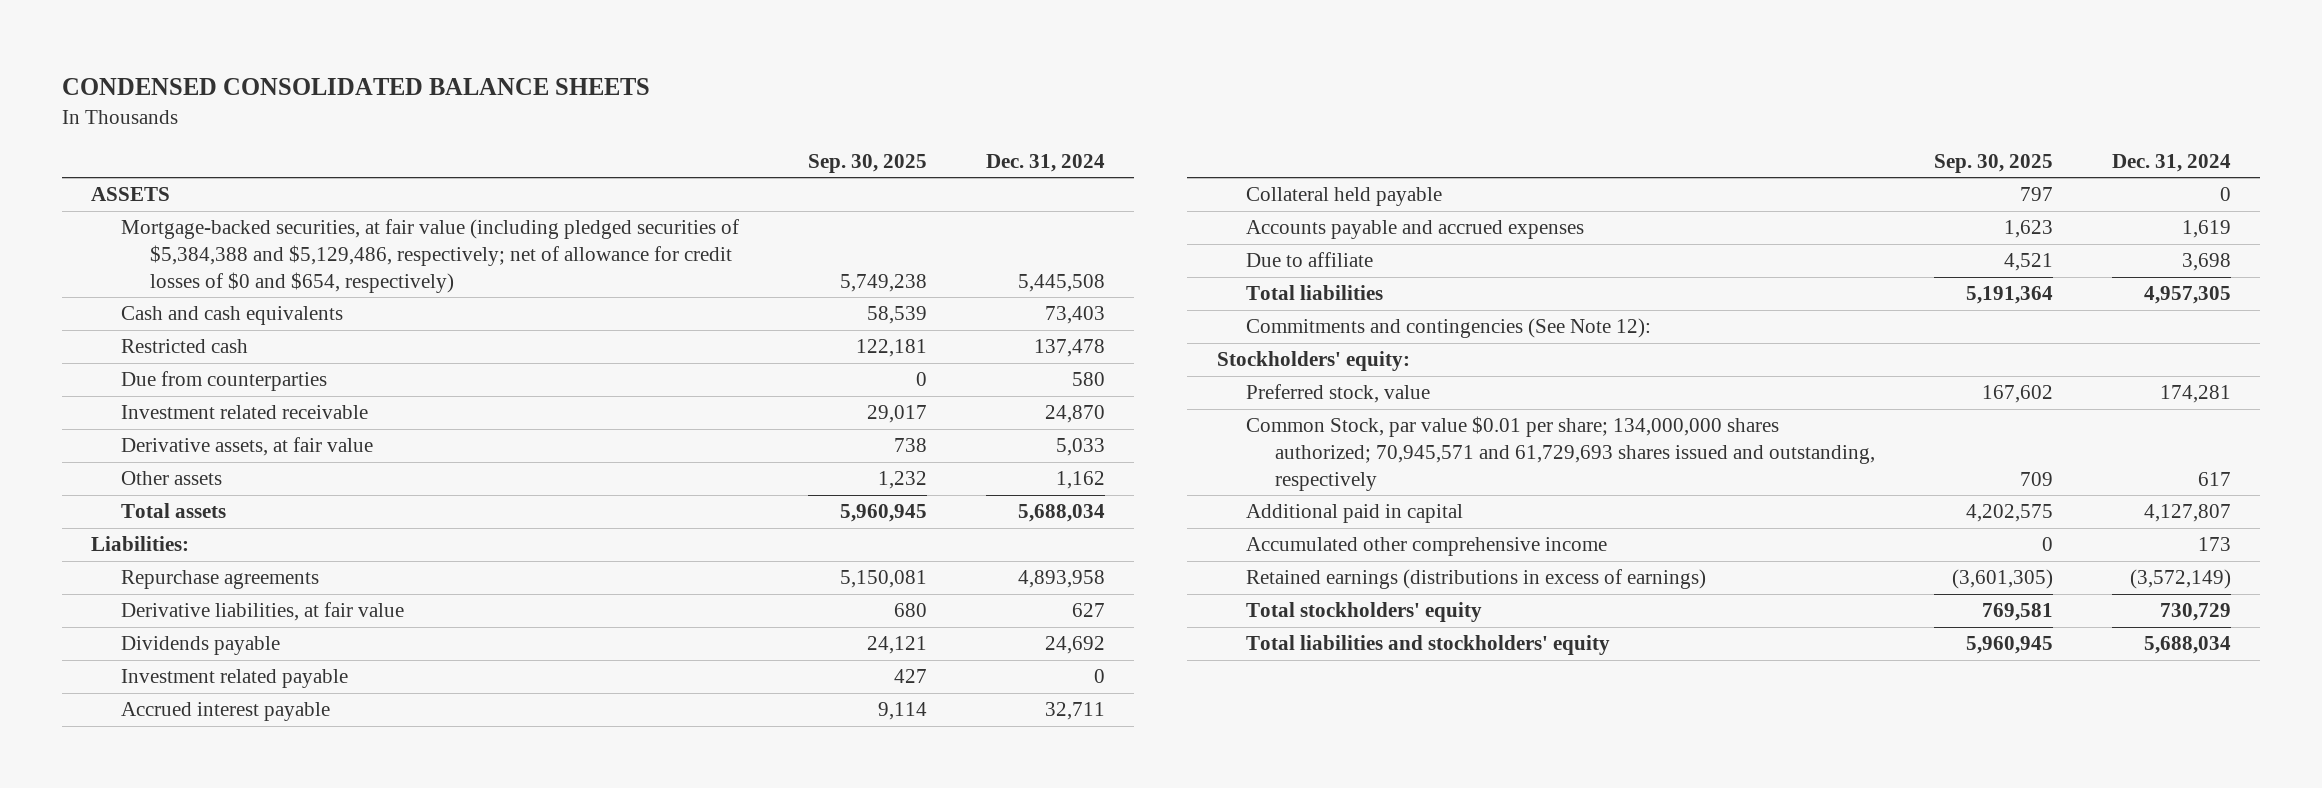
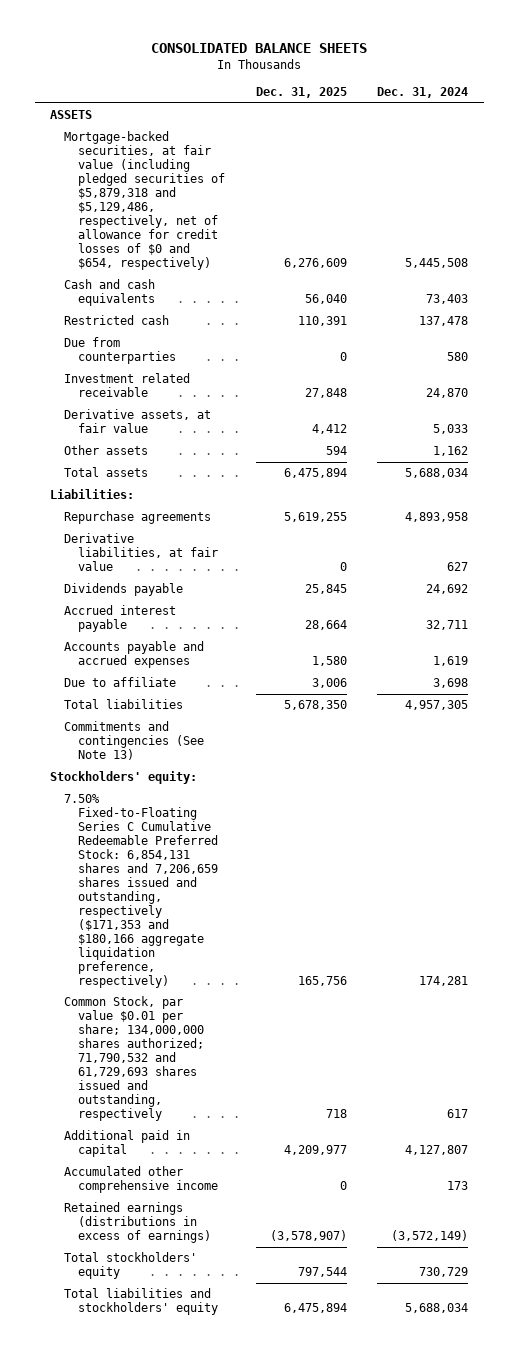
[61,77,650,95] CONDENSED CONSOLIDATED BALANCE SHEETS -> [151,42,368,53] CONSOLIDATED BALANCE SHEETS
[808,153,928,173] Sep. 30, 2025 -> none
none -> [255,86,347,98] Dec. 31, 2025
[120,219,739,293] Mortgage-backed securities, at fair value (including pledged securities of $5,384,388 and $5,129,486, respectively; net of allowance for credit losses of $0 and $654, respectively) -> [63,131,225,270] Mortgage-backed securities, at fair value (including pledged securities of $5,879,318 and $5,129,486, respectively, net of allowance for credit losses of $0 and $654, respectively)
[120,669,348,689] Investment related payable -> none
[1246,187,1443,207] Collateral held payable -> none
[1246,318,1652,339] Commitments and contingencies (See Note 12): -> [63,721,204,761] Commitments and contingencies (See Note 13)
[1246,384,1431,404] Preferred stock, value -> [63,794,218,988] 7.50% Fixed-to-Floating Series C Cumulative Redeemable Preferred Stock: 6,854,131 shares and 7,206,659 shares issued and outstanding, respectively ($171,353 and $180,166 aggregate liquidation preference, respectively)
[1246,416,1876,491] Common Stock, par value $0.01 per share; 134,000,000 shares authorized; 70,945,571 and 61,729,693 shares issued and outstanding, respectively -> [63,996,204,1121] Common Stock, par value $0.01 per share; 134,000,000 shares authorized; 71,790,532 and 61,729,693 shares issued and outstanding, respectively

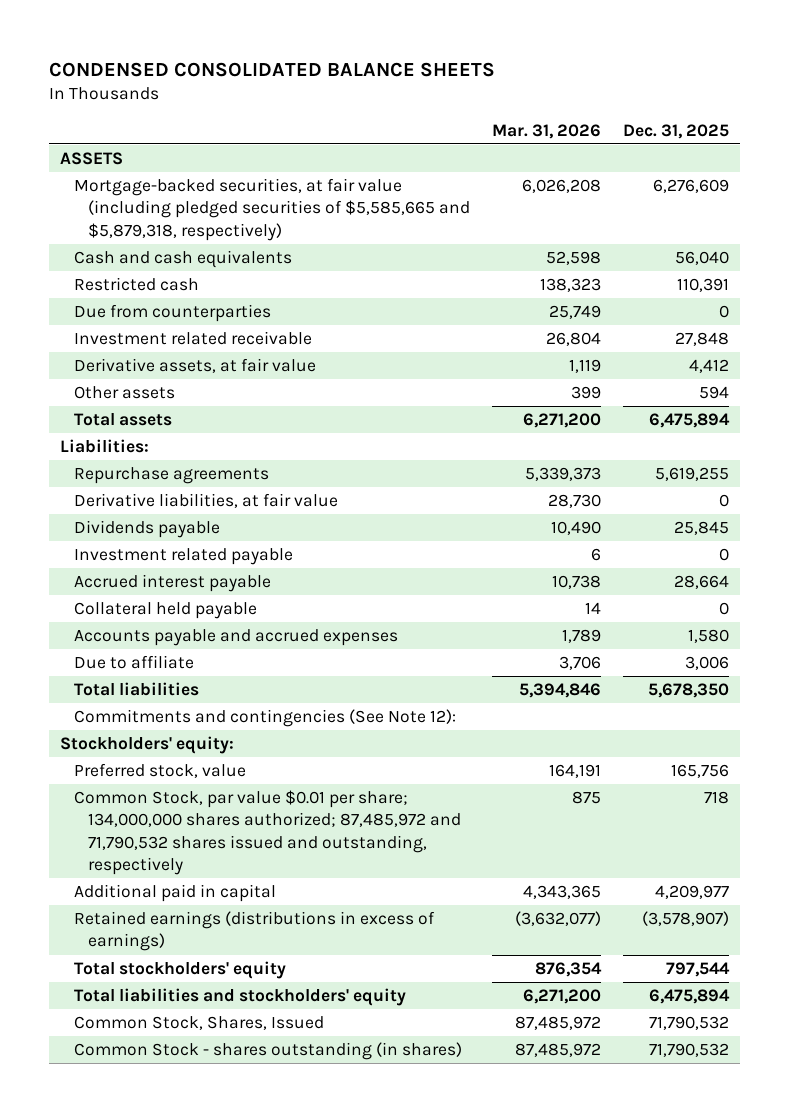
[151,42,368,53] CONSOLIDATED BALANCE SHEETS -> [48,61,495,77] CONDENSED CONSOLIDATED BALANCE SHEETS
[377,86,469,98] Dec. 31, 2024 -> none
none -> [492,123,602,139] Mar. 31, 2026
[63,131,225,270] Mortgage-backed securities, at fair value (including pledged securities of $5,879,318 and $5,129,486, respectively, net of allowance for credit losses of $0 and $654, respectively) -> [73,178,470,241] Mortgage-backed securities, at fair value (including pledged securities of $5,585,665 and $5,879,318, respectively)
none -> [73,548,293,566] Investment related payable
none -> [73,602,257,620] Collateral held payable
[63,721,204,761] Commitments and contingencies (See Note 13) -> [73,709,456,728] Commitments and contingencies (See Note 12):
[63,794,218,988] 7.50% Fixed-to-Floating Series C Cumulative Redeemable Preferred Stock: 6,854,131 shares and 7,206,659 shares issued and outstanding, respectively ($171,353 and $180,166 aggregate liquidation preference, respectively) -> [73,763,246,779] Preferred stock, value
[63,996,204,1121] Common Stock, par value $0.01 per share; 134,000,000 shares authorized; 71,790,532 and 61,729,693 shares issued and outstanding, respectively -> [73,790,461,875] Common Stock, par value $0.01 per share; 134,000,000 shares authorized; 87,485,972 and 71,790,532 shares issued and outstanding, respectively
[63,1166,218,1194] Accumulated other comprehensive income -> none
none -> [73,1016,324,1031] Common Stock, Shares, Issued
none -> [73,1042,462,1061] Common Stock - shares outstanding (in shares)

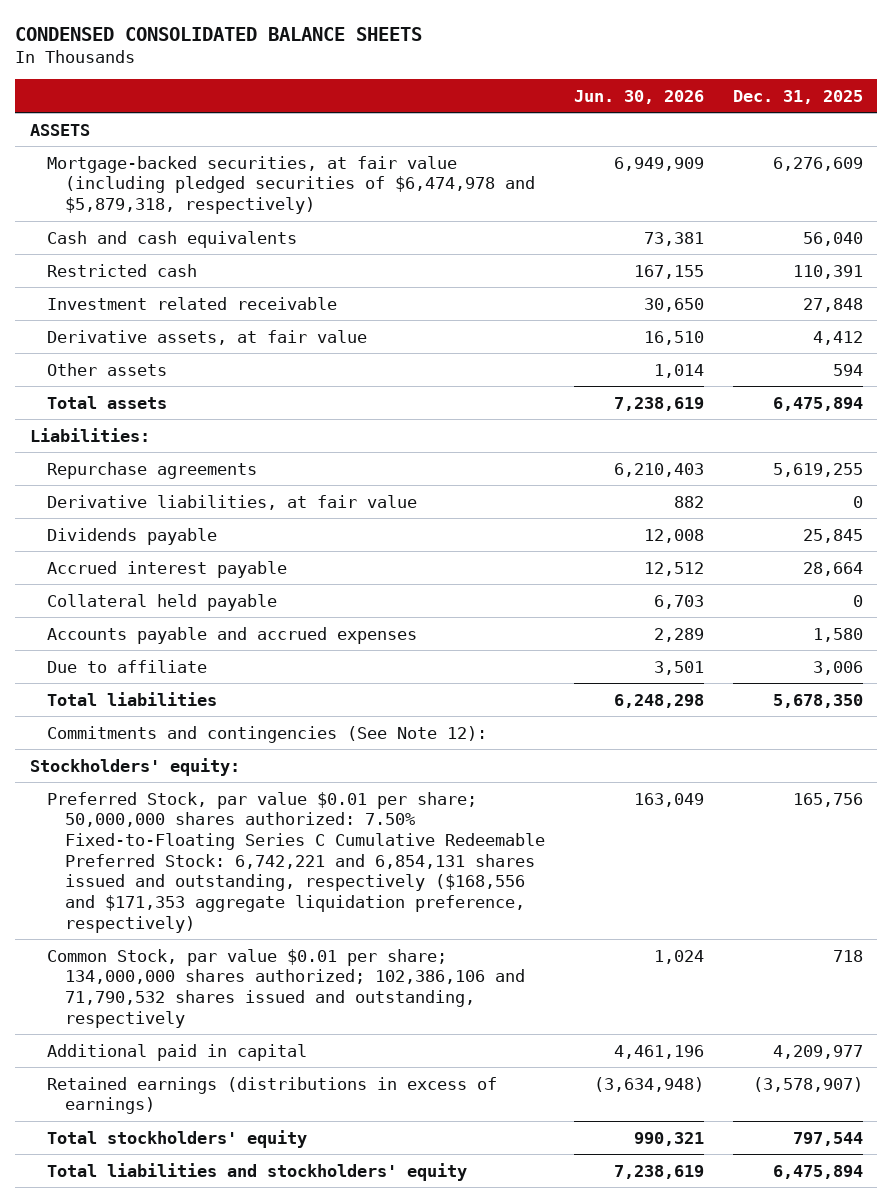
[492,123,602,139] Mar. 31, 2026 -> none
none -> [573,89,704,104] Jun. 30, 2026
[73,178,470,241] Mortgage-backed securities, at fair value (including pledged securities of $5,585,665 and $5,879,318, respectively) -> [47,155,536,214] Mortgage-backed securities, at fair value (including pledged securities of $6,474,978 and $5,879,318, respectively)
[73,304,271,323] Due from counterparties -> none
[73,548,293,566] Investment related payable -> none
[73,763,246,779] Preferred stock, value -> [47,791,546,933] Preferred Stock, par value $0.01 per share; 50,000,000 shares authorized: 7.50% Fixed-to-Floating Series C Cumulative Redeemable Preferred Stock: 6,742,221 and 6,854,131 shares issued and outstanding, respectively ($168,556 and $171,353 aggregate liquidation preference, respectively)
[73,790,461,875] Common Stock, par value $0.01 per share; 134,000,000 shares authorized; 87,485,972 and 71,790,532 shares issued and outstanding, respectively -> [47,948,526,1028] Common Stock, par value $0.01 per share; 134,000,000 shares authorized; 102,386,106 and 71,790,532 shares issued and outstanding, respectively
[73,1016,324,1031] Common Stock, Shares, Issued -> none
[73,1042,462,1061] Common Stock - shares outstanding (in shares) -> none

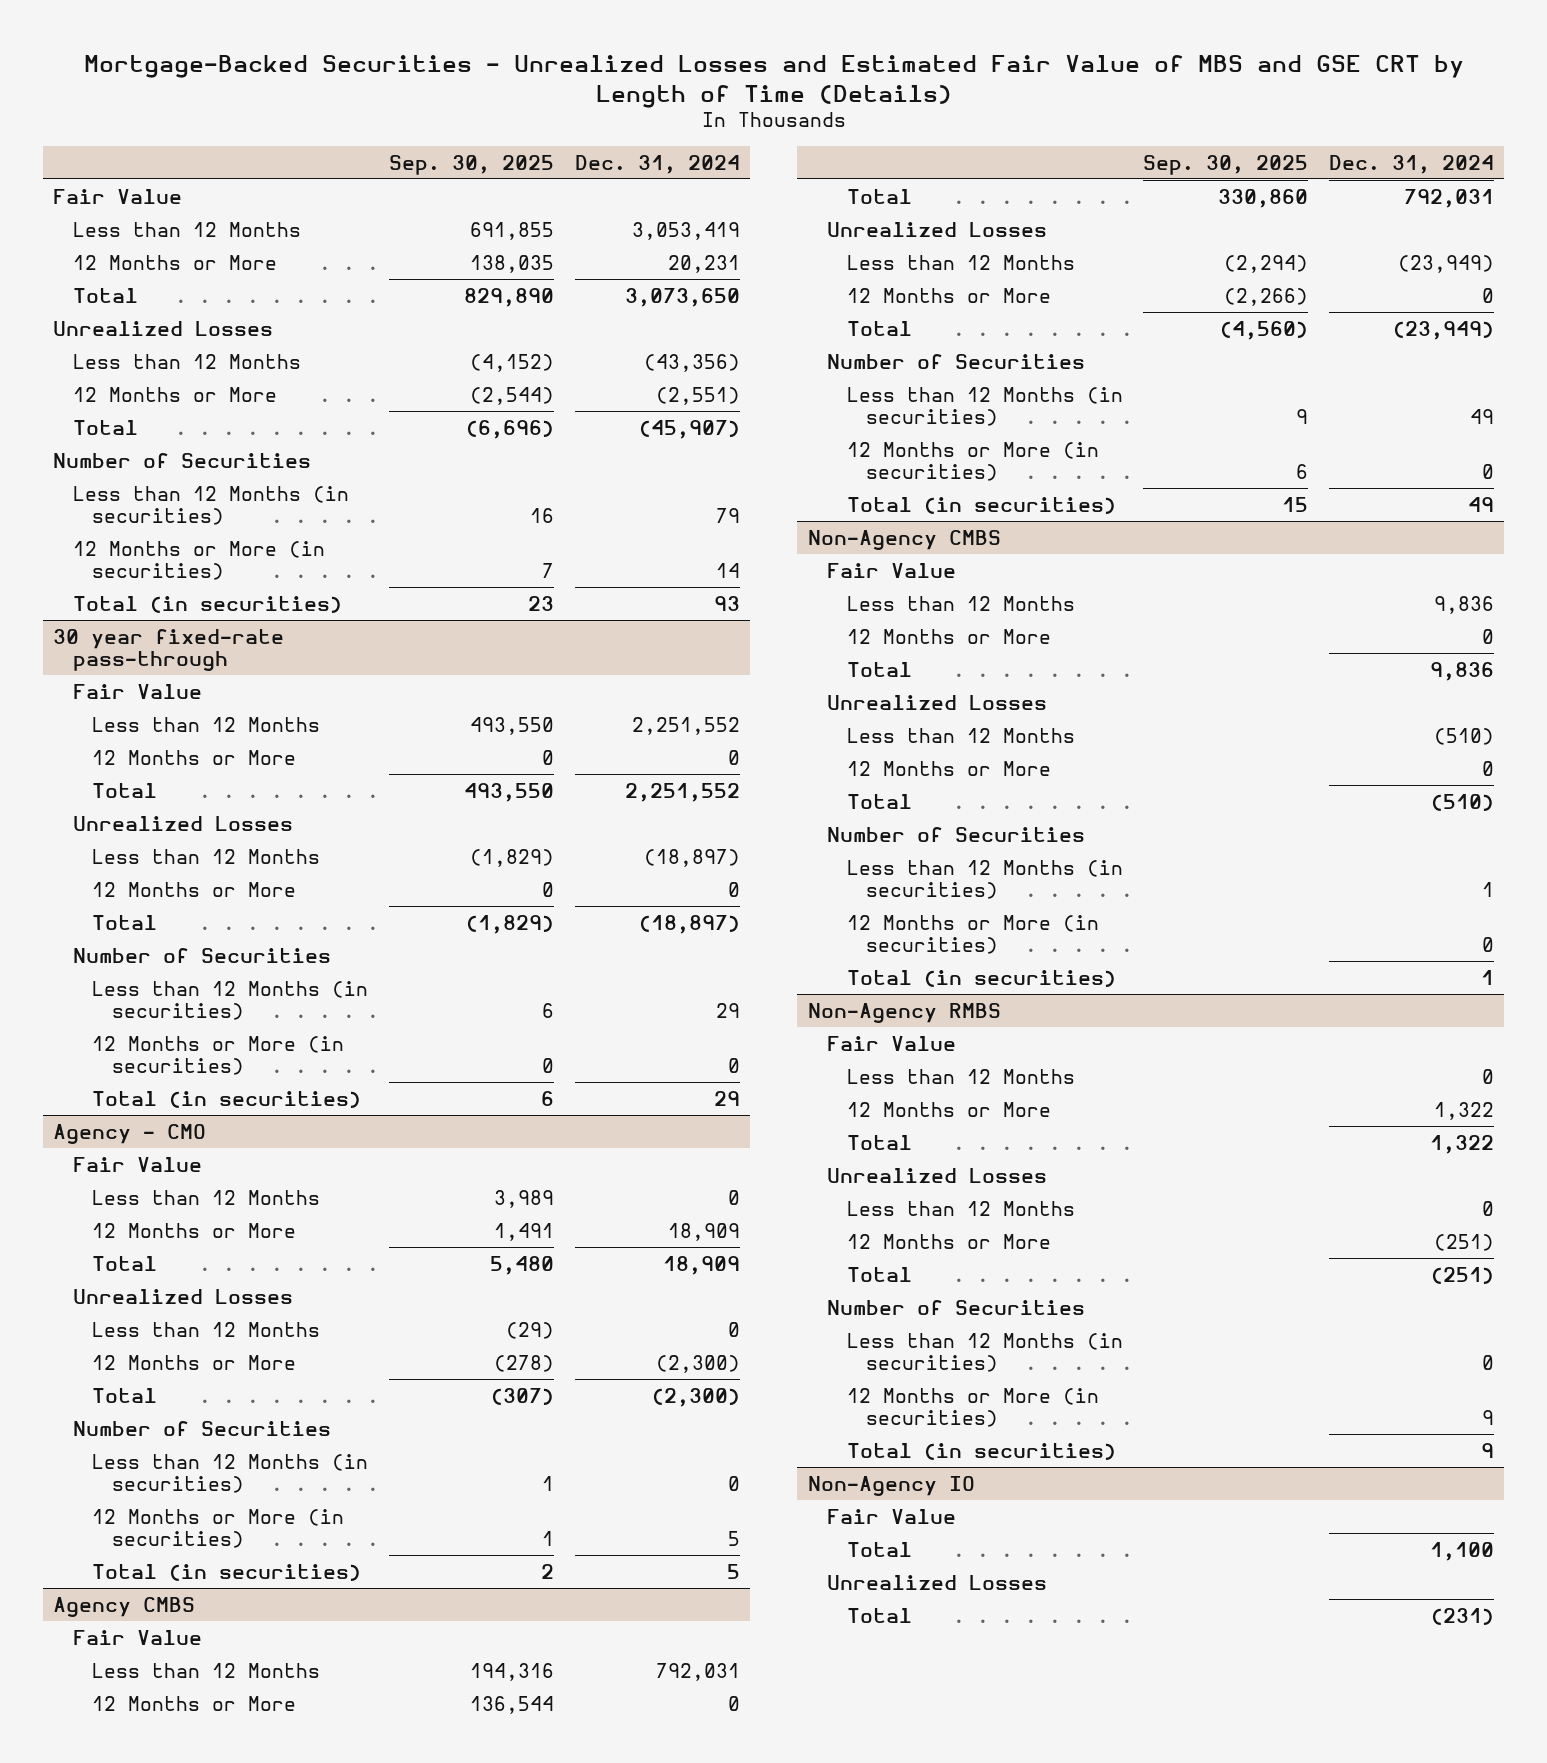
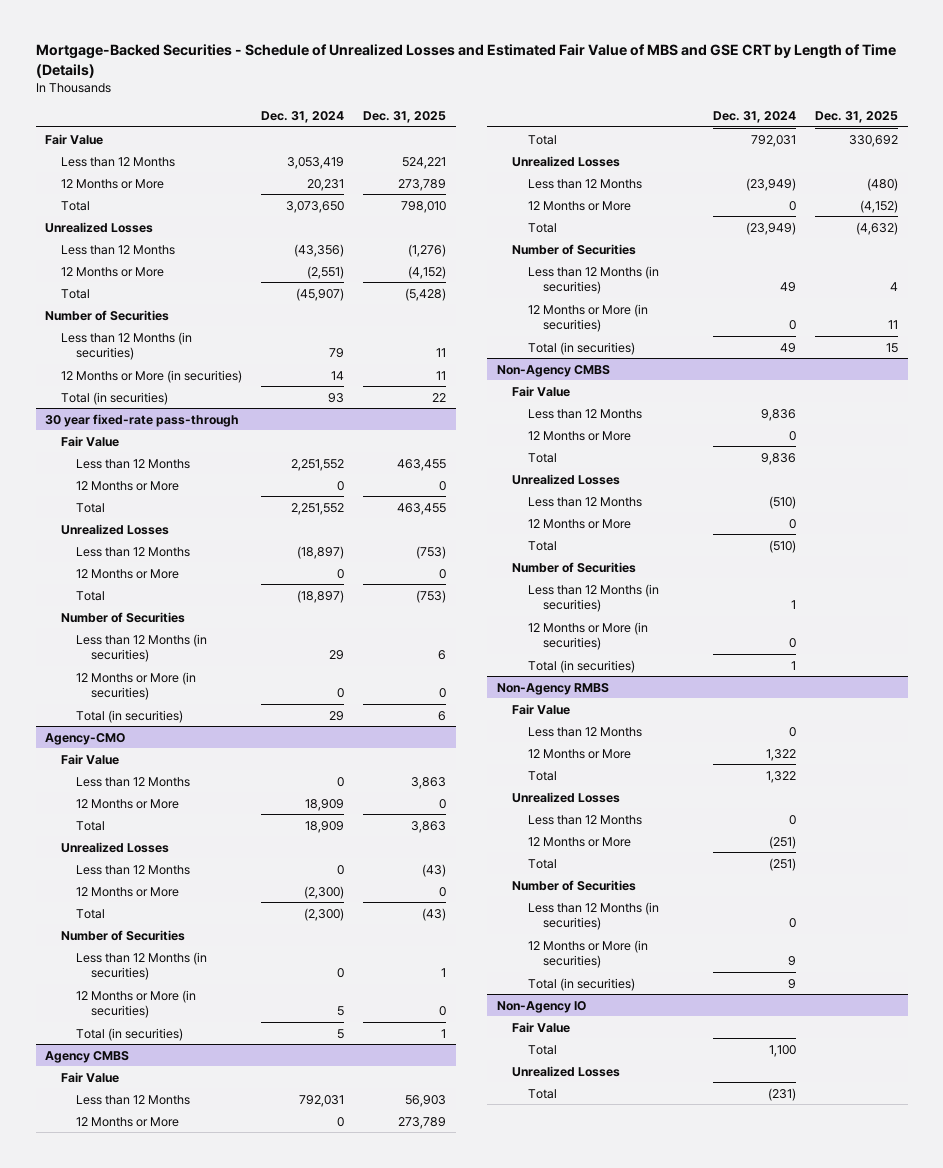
[83,55,1464,108] Mortgage-Backed Securities - Unrealized Losses and Estimated Fair Value of MBS and GSE CRT by Length of Time (Details) -> [35,44,896,78] Mortgage-Backed Securities - Schedule of Unrealized Losses and Estimated Fair Value of MBS and GSE CRT by Length of Time (Details)
[388,154,554,175] Sep. 30, 2025 -> none
none -> [363,110,447,123] Dec. 31, 2025
[53,1123,207,1144] Agency - CMO -> [45,732,126,745] Agency-CMO

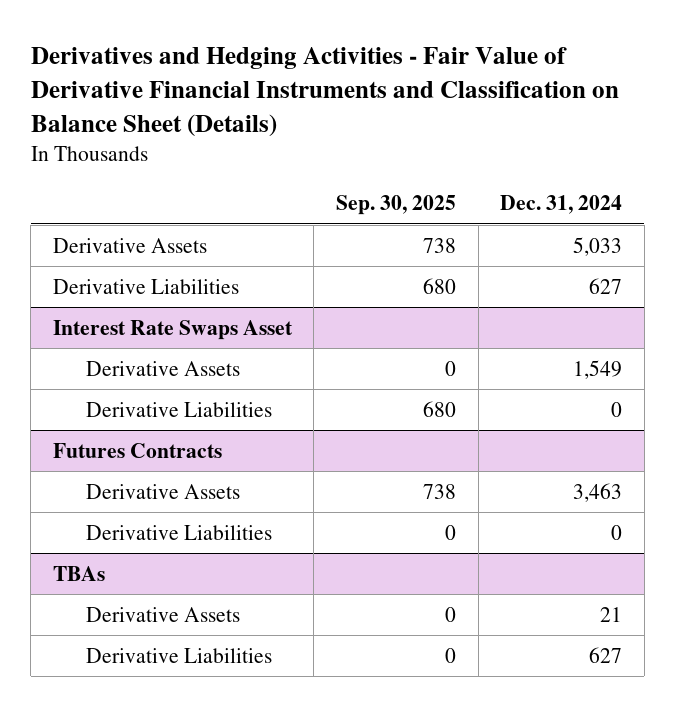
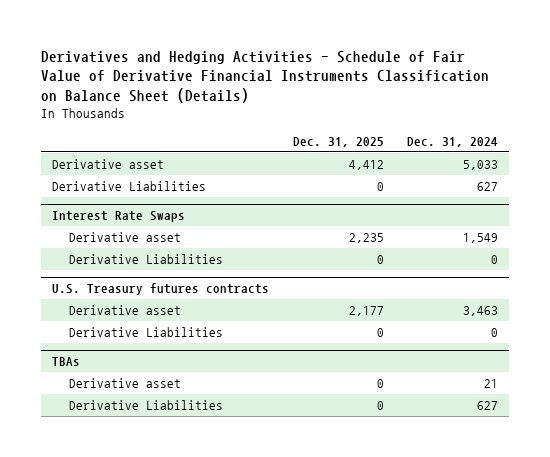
[30,47,619,137] Derivatives and Hedging Activities - Fair Value of Derivative Financial Instruments and Classification on Balance Sheet (Details) -> [40,50,489,103] Derivatives and Hedging Activities - Schedule of Fair Value of Derivative Financial Instruments Classification on Balance Sheet (Details)
[335,195,456,216] Sep. 30, 2025 -> none
none -> [292,136,384,147] Dec. 31, 2025
[52,237,207,253] Derivative Assets -> [52,159,165,170] Derivative asset
[52,319,293,340] Interest Rate Swaps Asset -> [52,211,186,223] Interest Rate Swaps
[86,360,241,376] Derivative Assets -> [68,232,181,243] Derivative asset
[52,442,222,458] Futures Contracts -> none
none -> [52,283,270,296] U.S. Treasury futures contracts
[86,483,241,499] Derivative Assets -> [68,305,181,316] Derivative asset
[86,606,241,622] Derivative Assets -> [68,378,181,389] Derivative asset

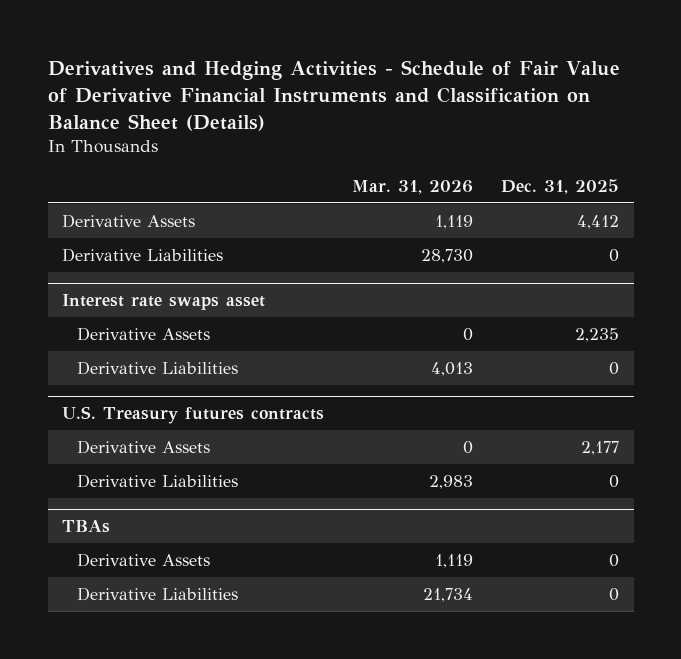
[40,50,489,103] Derivatives and Hedging Activities - Schedule of Fair Value of Derivative Financial Instruments Classification on Balance Sheet (Details) -> [47,59,620,131] Derivatives and Hedging Activities - Schedule of Fair Value of Derivative Financial Instruments and Classification on Balance Sheet (Details)
[406,136,498,147] Dec. 31, 2024 -> none
none -> [352,180,474,195] Mar. 31, 2026
[52,159,165,170] Derivative asset -> [61,213,195,228] Derivative Assets
[52,211,186,223] Interest Rate Swaps -> [61,293,265,310] Interest rate swaps asset
[68,232,181,243] Derivative asset -> [77,326,211,341] Derivative Assets
[68,305,181,316] Derivative asset -> [77,439,211,454] Derivative Assets
[68,378,181,389] Derivative asset -> [77,552,211,567] Derivative Assets

